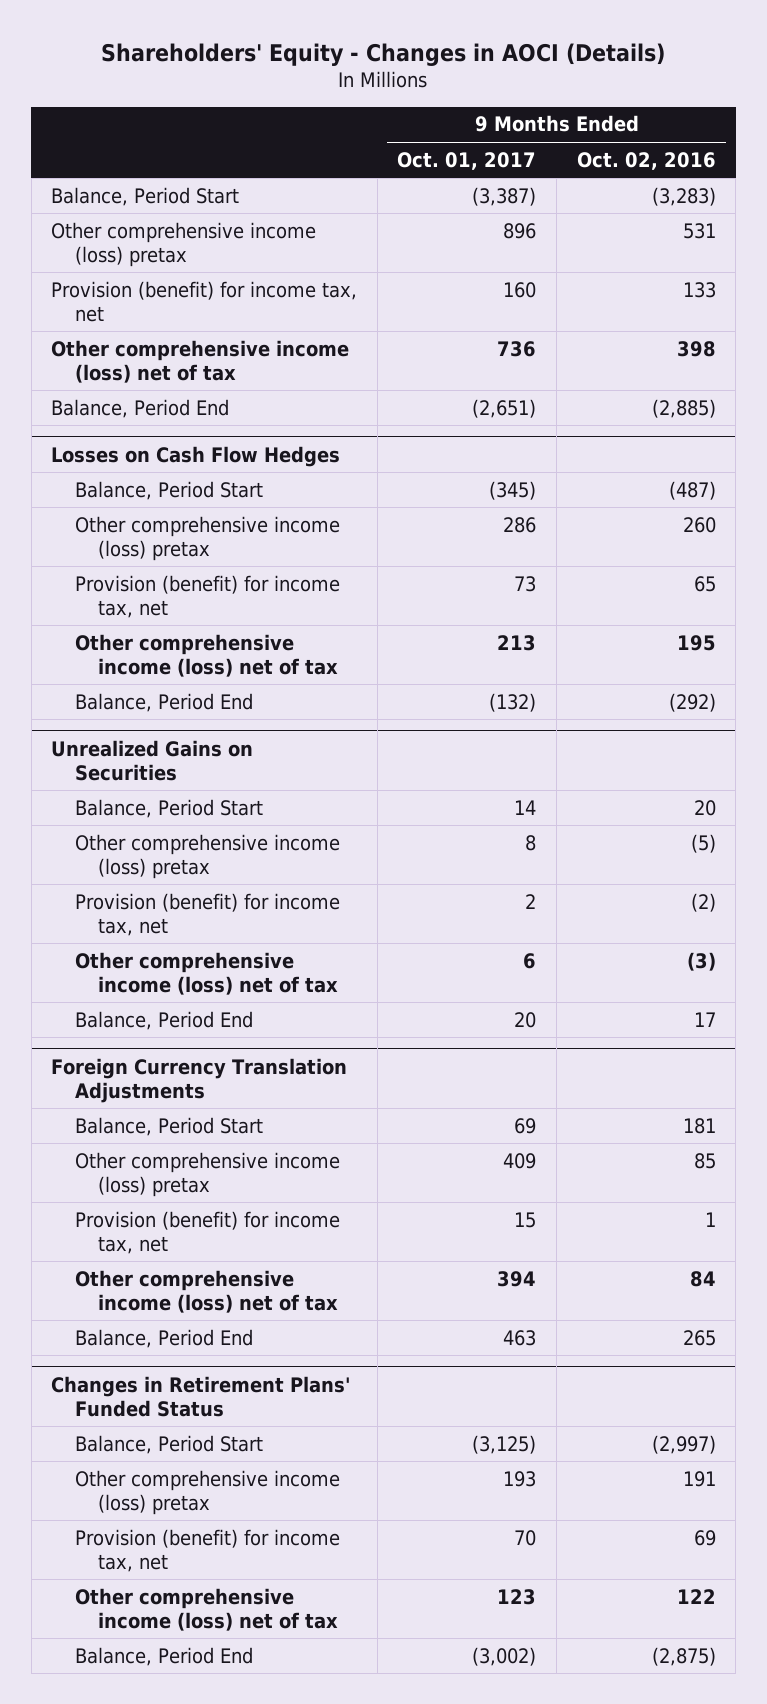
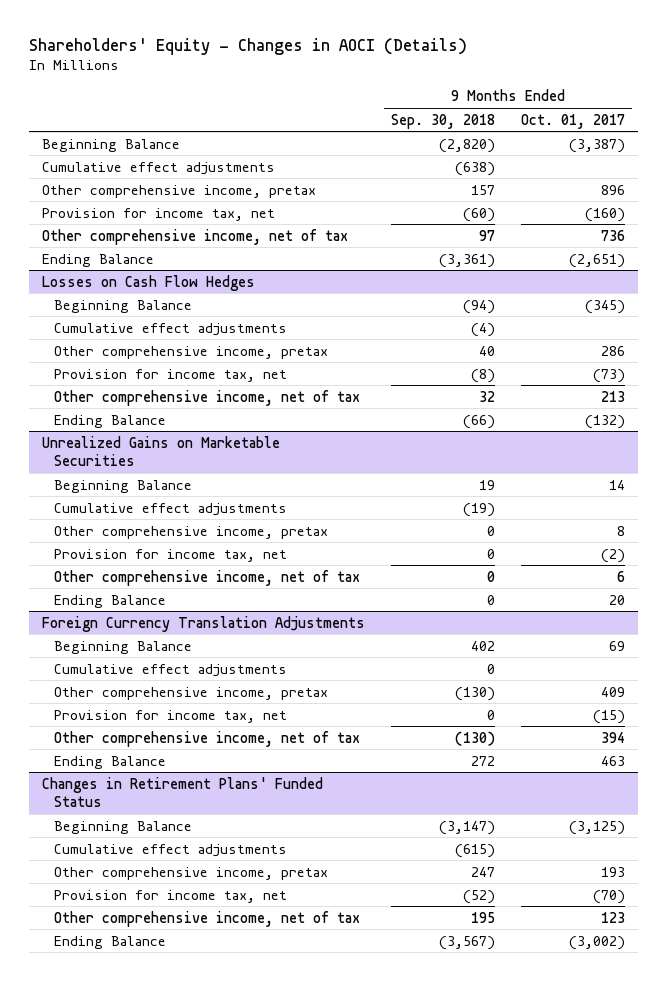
[576,151,716,170] Oct. 02, 2016 -> none
none -> [390,113,495,129] Sep. 30, 2018
[51,186,240,206] Balance, Period Start -> [41,138,180,152] Beginning Balance
none -> [41,161,275,175] Cumulative effect adjustments
[51,221,317,267] Other comprehensive income (loss) pretax -> [41,184,316,198] Other comprehensive income, pretax
[51,280,358,322] Provision (benefit) for income tax, net -> [41,207,275,221] Provision for income tax, net
[503,281,537,298] 160 -> [585,207,626,222] (160)
[51,339,350,383] Other comprehensive income (loss) net of tax -> [41,228,348,245] Other comprehensive income, net of tax
[51,398,230,418] Balance, Period End -> [41,253,154,267] Ending Balance
[74,480,263,500] Balance, Period Start -> [53,299,192,313] Beginning Balance
none -> [53,322,287,336] Cumulative effect adjustments
[74,515,340,561] Other comprehensive income (loss) pretax -> [53,345,328,359] Other comprehensive income, pretax
[74,574,340,618] Provision (benefit) for income tax, net -> [53,368,287,382] Provision for income tax, net
[514,575,537,592] 73 -> [593,368,626,383] (73)
[74,633,338,677] Other comprehensive income (loss) net of tax -> [53,389,360,406] Other comprehensive income, net of tax
[74,692,253,712] Balance, Period End -> [53,414,166,428] Ending Balance
[51,739,254,781] Unrealized Gains on Securities -> [41,435,280,466] Unrealized Gains on Marketable Securities
[74,798,263,818] Balance, Period Start -> [53,479,192,493] Beginning Balance
none -> [53,502,287,516] Cumulative effect adjustments
[74,833,340,879] Other comprehensive income (loss) pretax -> [53,525,328,539] Other comprehensive income, pretax
[74,892,340,936] Provision (benefit) for income tax, net -> [53,548,287,562] Provision for income tax, net
[525,893,537,909] 2 -> [601,548,626,563] (2)
[74,951,338,995] Other comprehensive income (loss) net of tax -> [53,569,360,586] Other comprehensive income, net of tax
[74,1010,253,1030] Balance, Period End -> [53,594,166,608] Ending Balance
[74,1116,263,1136] Balance, Period Start -> [53,640,192,654] Beginning Balance
none -> [53,663,287,677] Cumulative effect adjustments
[74,1151,340,1197] Other comprehensive income (loss) pretax -> [53,686,328,700] Other comprehensive income, pretax
[74,1210,340,1254] Provision (benefit) for income tax, net -> [53,709,287,723] Provision for income tax, net
[514,1211,537,1228] 15 -> [593,709,626,724] (15)
[74,1269,338,1313] Other comprehensive income (loss) net of tax -> [53,730,360,747] Other comprehensive income, net of tax
[74,1328,253,1348] Balance, Period End -> [53,755,166,769] Ending Balance
[74,1434,263,1454] Balance, Period Start -> [53,820,192,834] Beginning Balance
none -> [53,843,287,857] Cumulative effect adjustments
[74,1469,340,1515] Other comprehensive income (loss) pretax -> [53,866,328,880] Other comprehensive income, pretax
[74,1528,340,1572] Provision (benefit) for income tax, net -> [53,889,287,903] Provision for income tax, net
[514,1529,537,1546] 70 -> [593,889,626,904] (70)
[74,1587,338,1631] Other comprehensive income (loss) net of tax -> [53,910,360,927] Other comprehensive income, net of tax
[74,1646,253,1666] Balance, Period End -> [53,935,166,949] Ending Balance

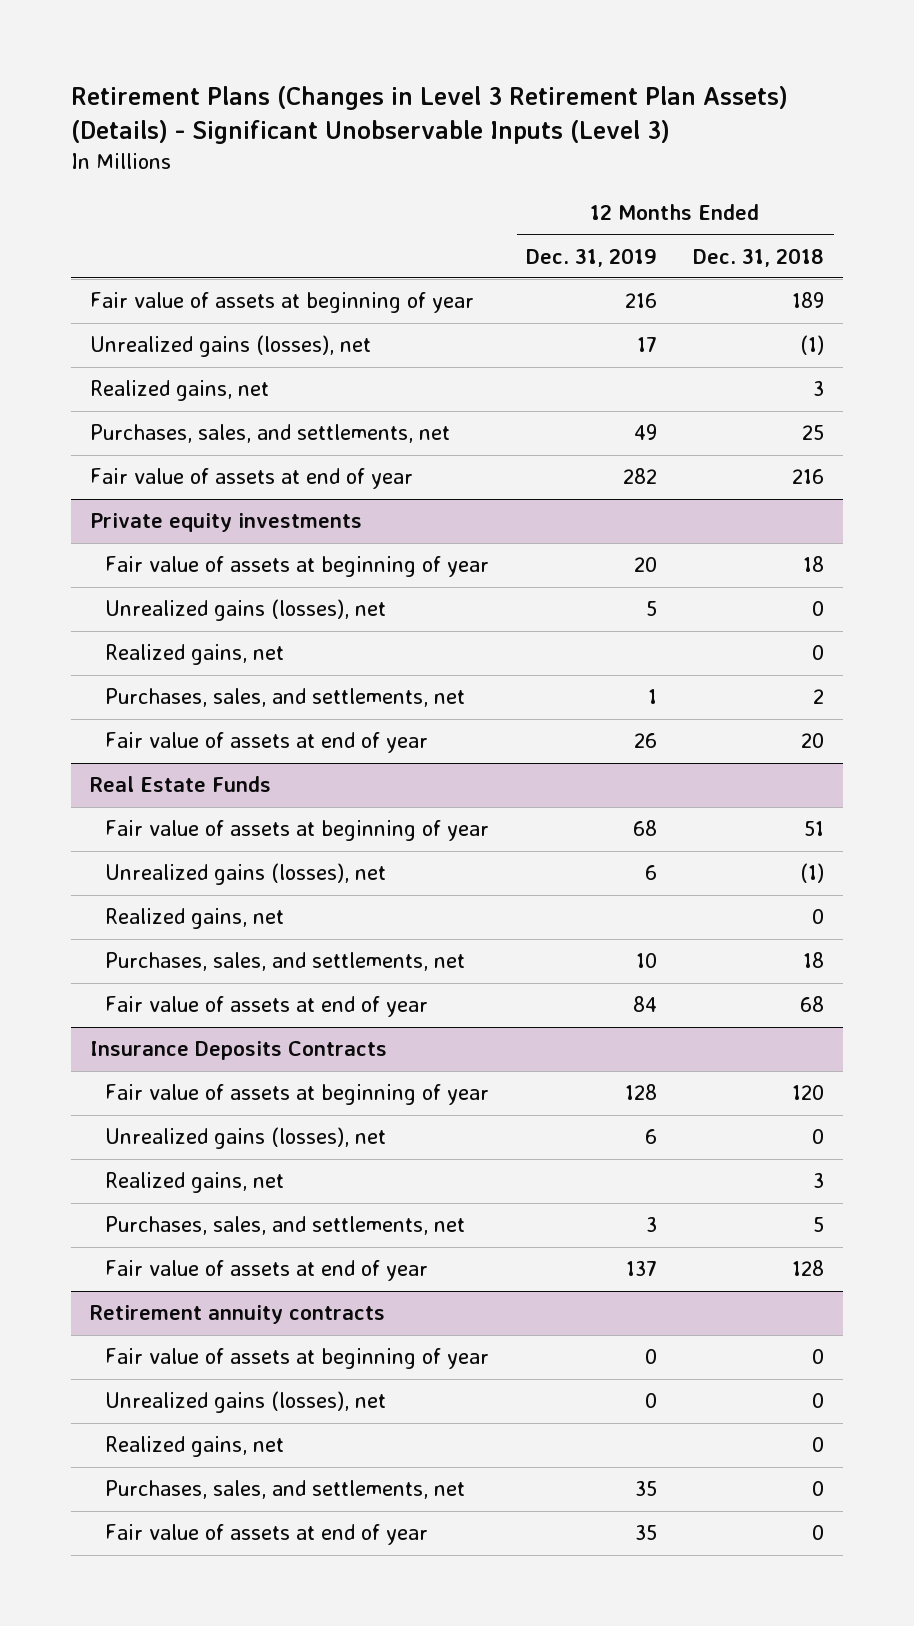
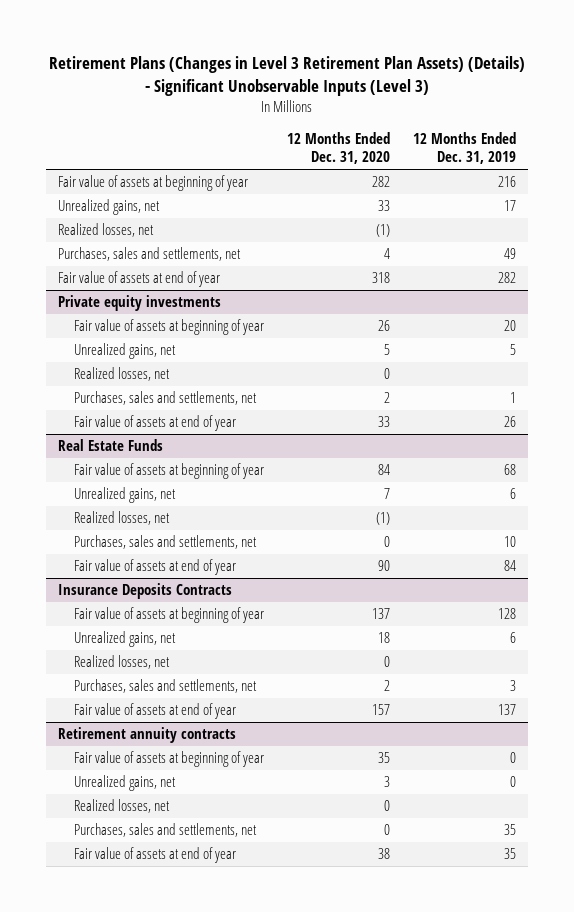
[693,247,825,267] Dec. 31, 2018 -> none
none -> [286,131,390,165] 12 Months Ended Dec. 31, 2020
[89,335,371,358] Unrealized gains (losses), net -> [57,199,160,216] Unrealized gains, net
[89,380,269,402] Realized gains, net -> [57,223,154,238] Realized losses, net
[89,424,450,444] Purchases, sales, and settlements, net -> [57,247,241,262] Purchases, sales and settlements, net
[104,599,386,622] Unrealized gains (losses), net -> [73,343,176,360] Unrealized gains, net
[104,644,284,666] Realized gains, net -> [73,367,170,382] Realized losses, net
[104,688,465,708] Purchases, sales, and settlements, net -> [73,391,257,406] Purchases, sales and settlements, net
[104,863,386,886] Unrealized gains (losses), net -> [73,487,176,504] Unrealized gains, net
[104,908,284,930] Realized gains, net -> [73,511,170,526] Realized losses, net
[104,952,465,972] Purchases, sales, and settlements, net -> [73,535,257,550] Purchases, sales and settlements, net
[104,1127,386,1150] Unrealized gains (losses), net -> [73,631,176,648] Unrealized gains, net
[104,1172,284,1194] Realized gains, net -> [73,655,170,670] Realized losses, net
[104,1216,465,1236] Purchases, sales, and settlements, net -> [73,679,257,694] Purchases, sales and settlements, net
[104,1391,386,1414] Unrealized gains (losses), net -> [73,775,176,792] Unrealized gains, net
[104,1436,284,1458] Realized gains, net -> [73,799,170,814] Realized losses, net
[104,1480,465,1500] Purchases, sales, and settlements, net -> [73,823,257,838] Purchases, sales and settlements, net

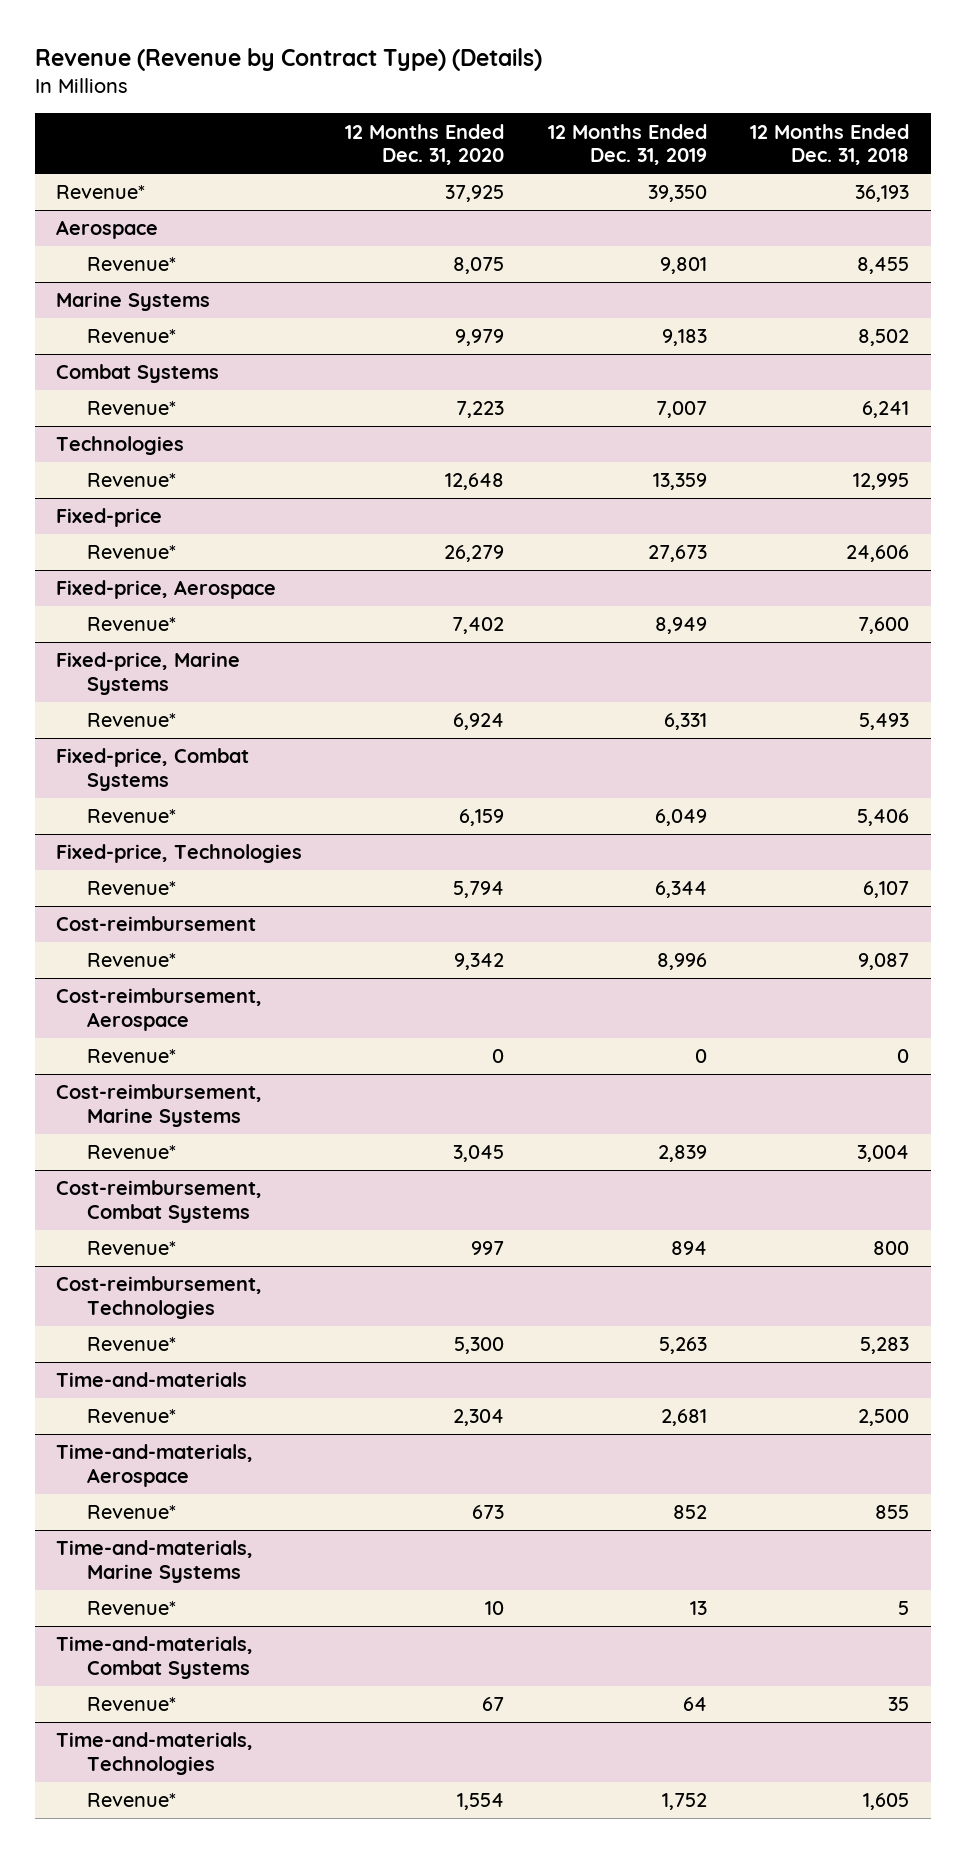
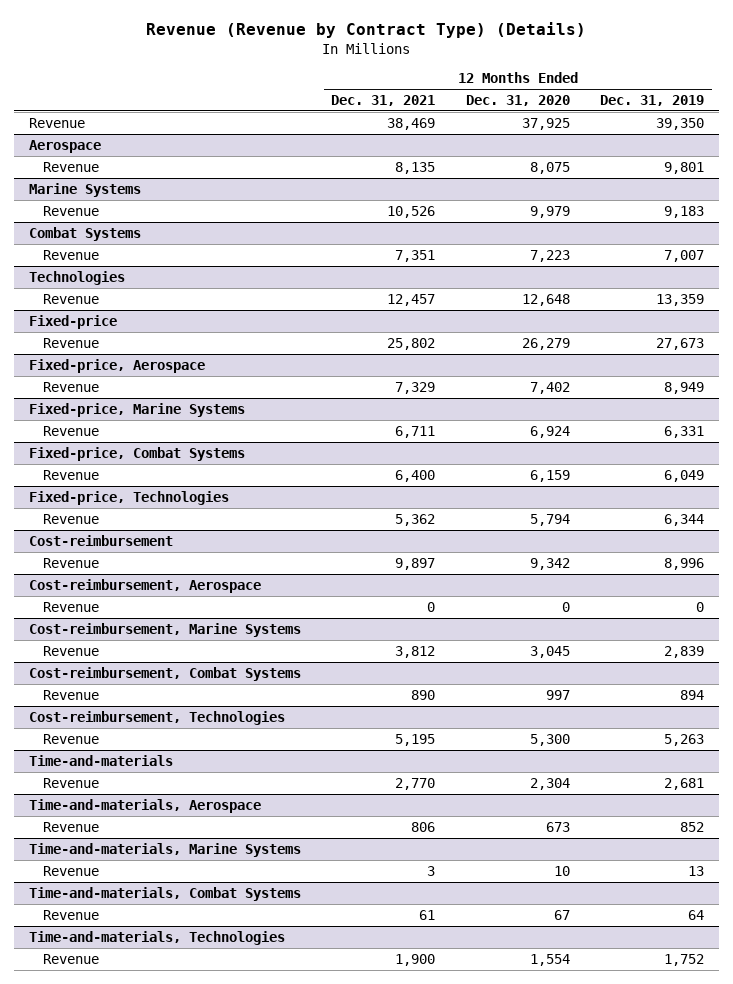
[750,123,910,166] 12 Months Ended Dec. 31, 2018 -> none
none -> [331,95,436,107] Dec. 31, 2021
[56,185,146,200] Revenue* -> [28,117,85,128] Revenue
[86,257,176,272] Revenue* -> [42,161,99,172] Revenue
[86,329,176,344] Revenue* -> [42,205,99,216] Revenue
[86,401,176,416] Revenue* -> [42,249,99,260] Revenue
[86,473,176,488] Revenue* -> [42,293,99,304] Revenue
[86,545,176,560] Revenue* -> [42,337,99,348] Revenue
[86,617,176,632] Revenue* -> [42,381,99,392] Revenue
[86,713,176,728] Revenue* -> [42,425,99,436] Revenue
[86,809,176,824] Revenue* -> [42,469,99,480] Revenue
[86,881,176,896] Revenue* -> [42,513,99,524] Revenue
[86,953,176,968] Revenue* -> [42,557,99,568] Revenue
[86,1049,176,1064] Revenue* -> [42,601,99,612] Revenue
[86,1145,176,1160] Revenue* -> [42,645,99,656] Revenue
[86,1241,176,1256] Revenue* -> [42,689,99,700] Revenue
[86,1337,176,1352] Revenue* -> [42,733,99,744] Revenue
[86,1409,176,1424] Revenue* -> [42,777,99,788] Revenue
[86,1505,176,1520] Revenue* -> [42,821,99,832] Revenue
[86,1601,176,1616] Revenue* -> [42,865,99,876] Revenue
[86,1697,176,1712] Revenue* -> [42,909,99,920] Revenue
[86,1793,176,1808] Revenue* -> [42,953,99,964] Revenue

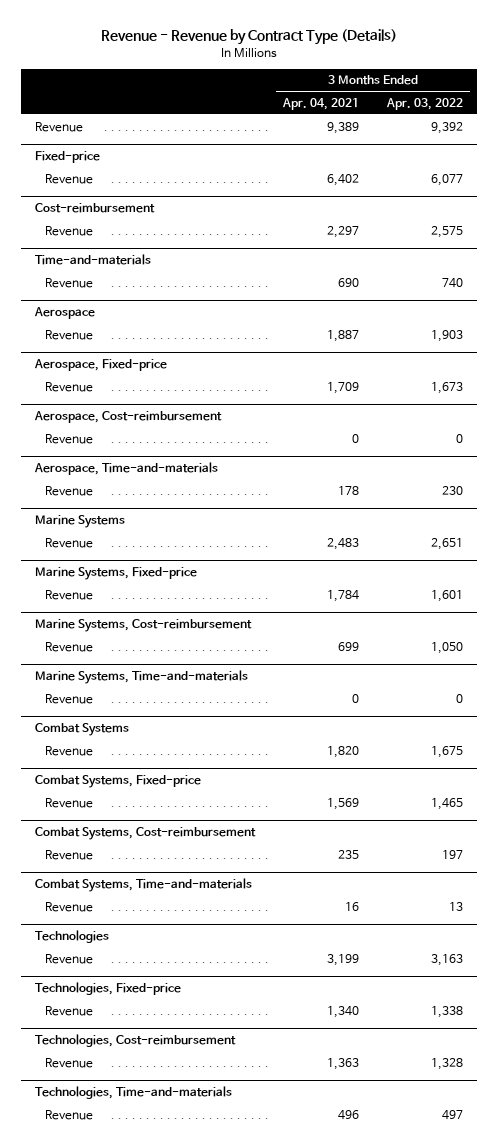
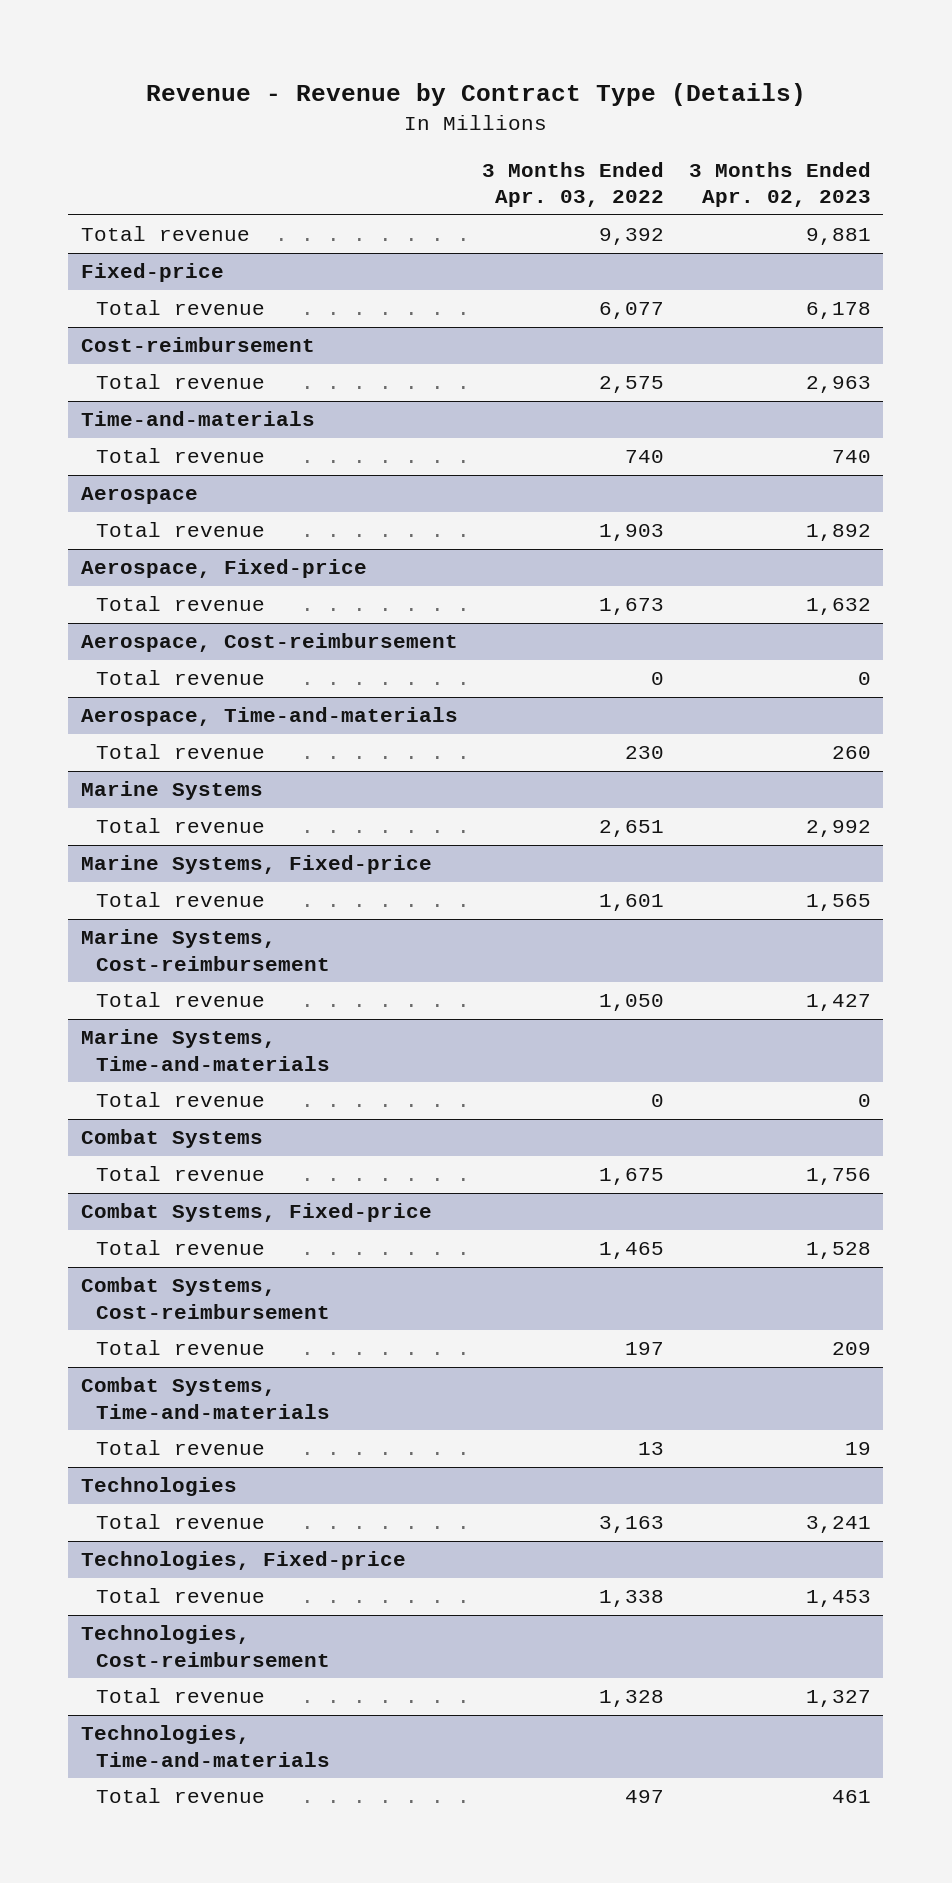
[282,97,360,110] Apr. 04, 2021 -> none
none -> [689,161,872,208] 3 Months Ended Apr. 02, 2023
[35,121,84,132] Revenue -> [80,226,250,242] Total revenue
[44,173,93,184] Revenue -> [96,300,266,316] Total revenue
[44,225,93,236] Revenue -> [96,374,266,390] Total revenue
[44,277,93,288] Revenue -> [96,448,266,464] Total revenue
[44,329,93,340] Revenue -> [96,522,266,538] Total revenue
[44,381,93,392] Revenue -> [96,596,266,612] Total revenue
[44,433,93,444] Revenue -> [96,670,266,686] Total revenue
[44,485,93,496] Revenue -> [96,744,266,760] Total revenue
[44,537,93,548] Revenue -> [96,818,266,834] Total revenue
[44,589,93,600] Revenue -> [96,892,266,908] Total revenue
[44,641,93,652] Revenue -> [96,992,266,1008] Total revenue
[44,693,93,704] Revenue -> [96,1092,266,1108] Total revenue
[44,745,93,756] Revenue -> [96,1166,266,1182] Total revenue
[44,797,93,808] Revenue -> [96,1240,266,1256] Total revenue
[44,849,93,860] Revenue -> [96,1340,266,1356] Total revenue
[44,901,93,912] Revenue -> [96,1440,266,1456] Total revenue
[44,953,93,964] Revenue -> [96,1514,266,1530] Total revenue
[44,1005,93,1016] Revenue -> [96,1588,266,1604] Total revenue
[44,1057,93,1068] Revenue -> [96,1688,266,1704] Total revenue
[44,1109,93,1120] Revenue -> [96,1788,266,1804] Total revenue

